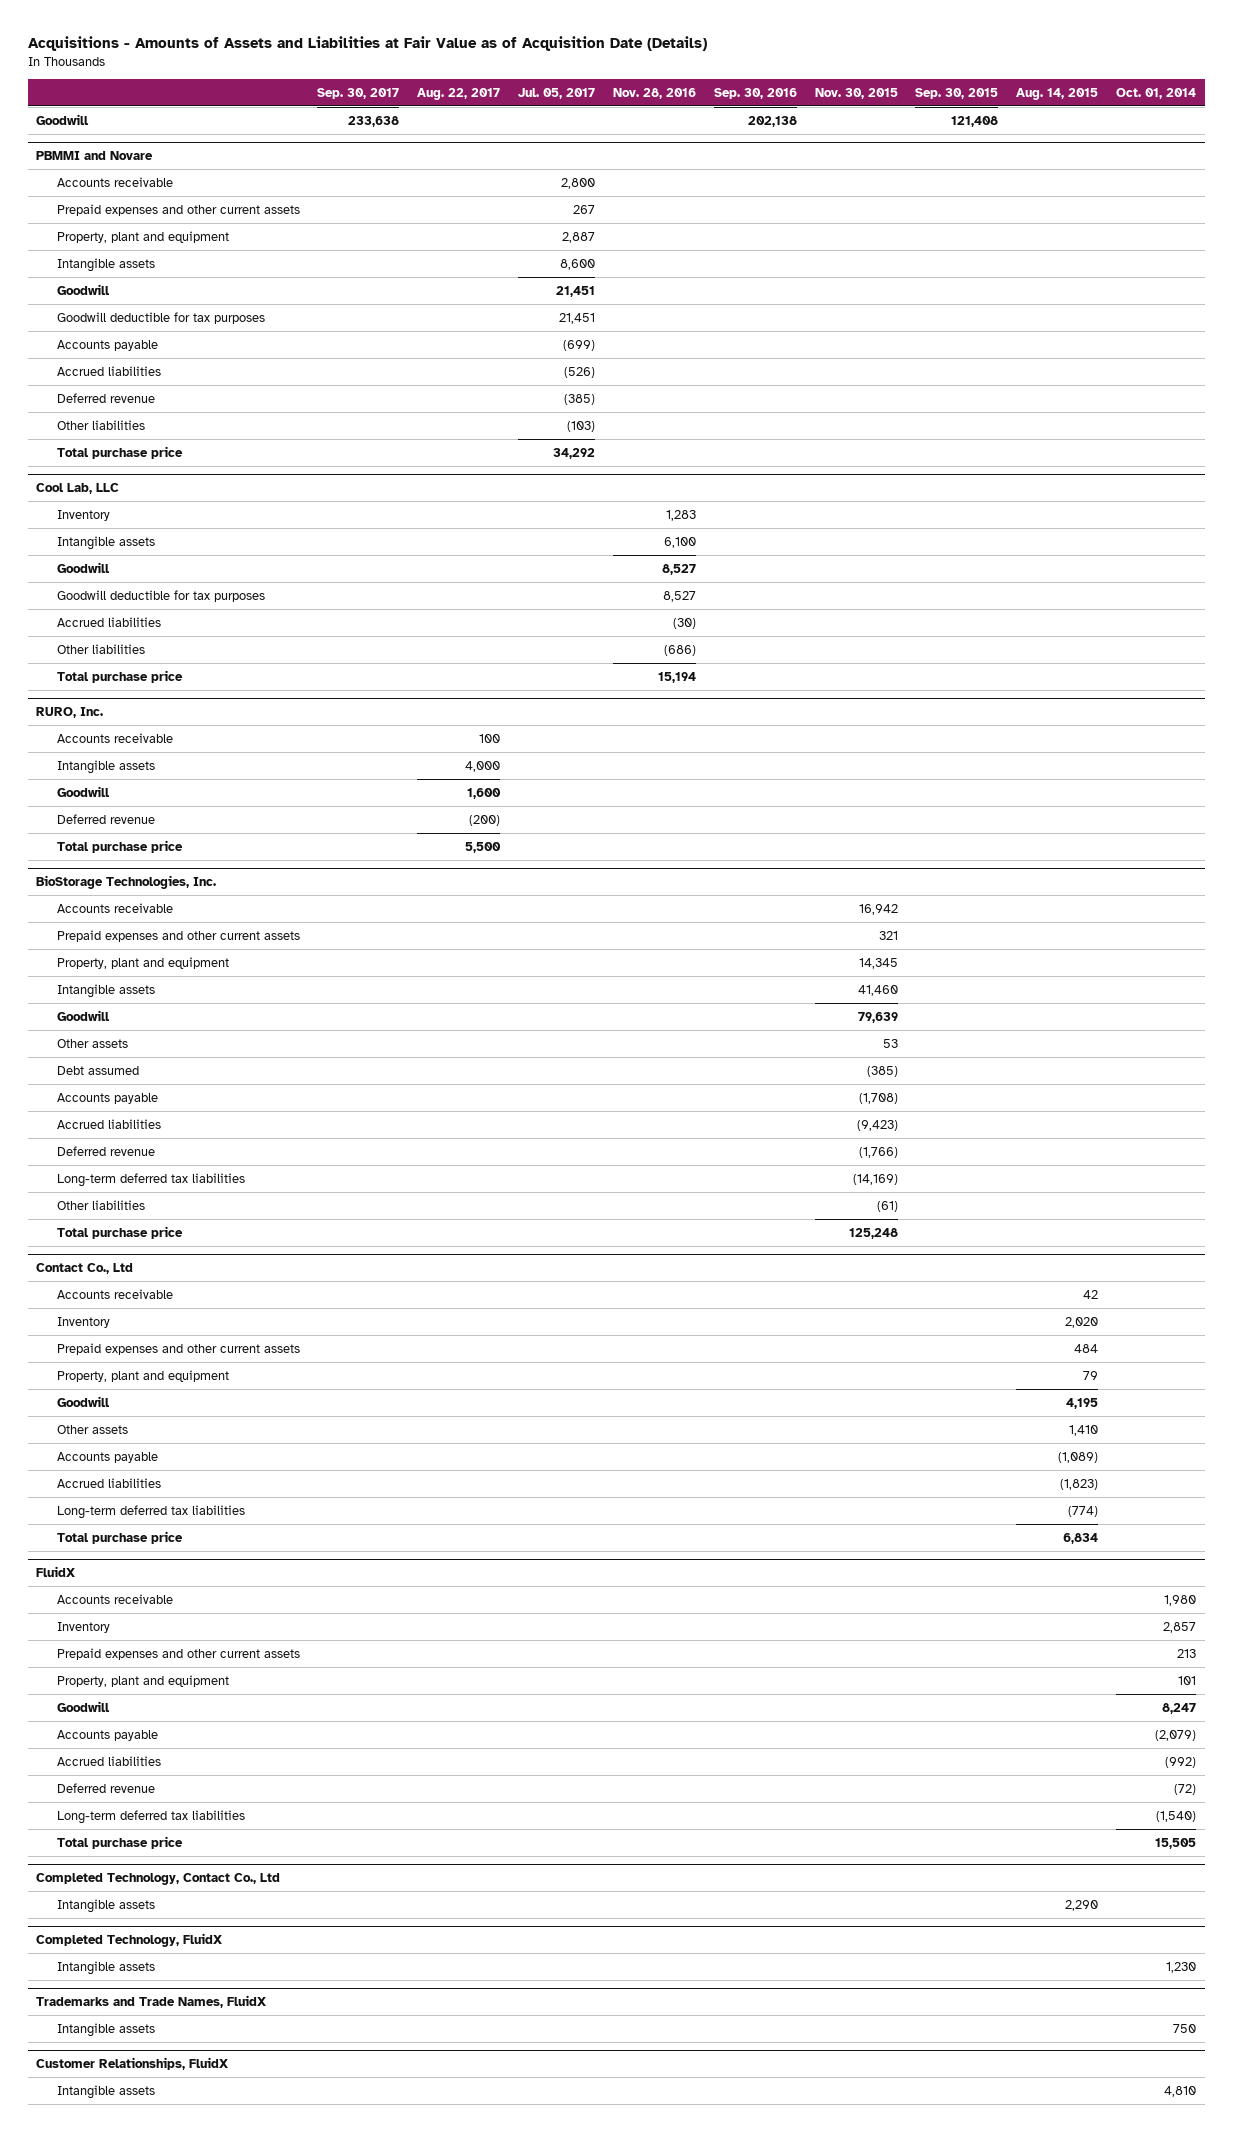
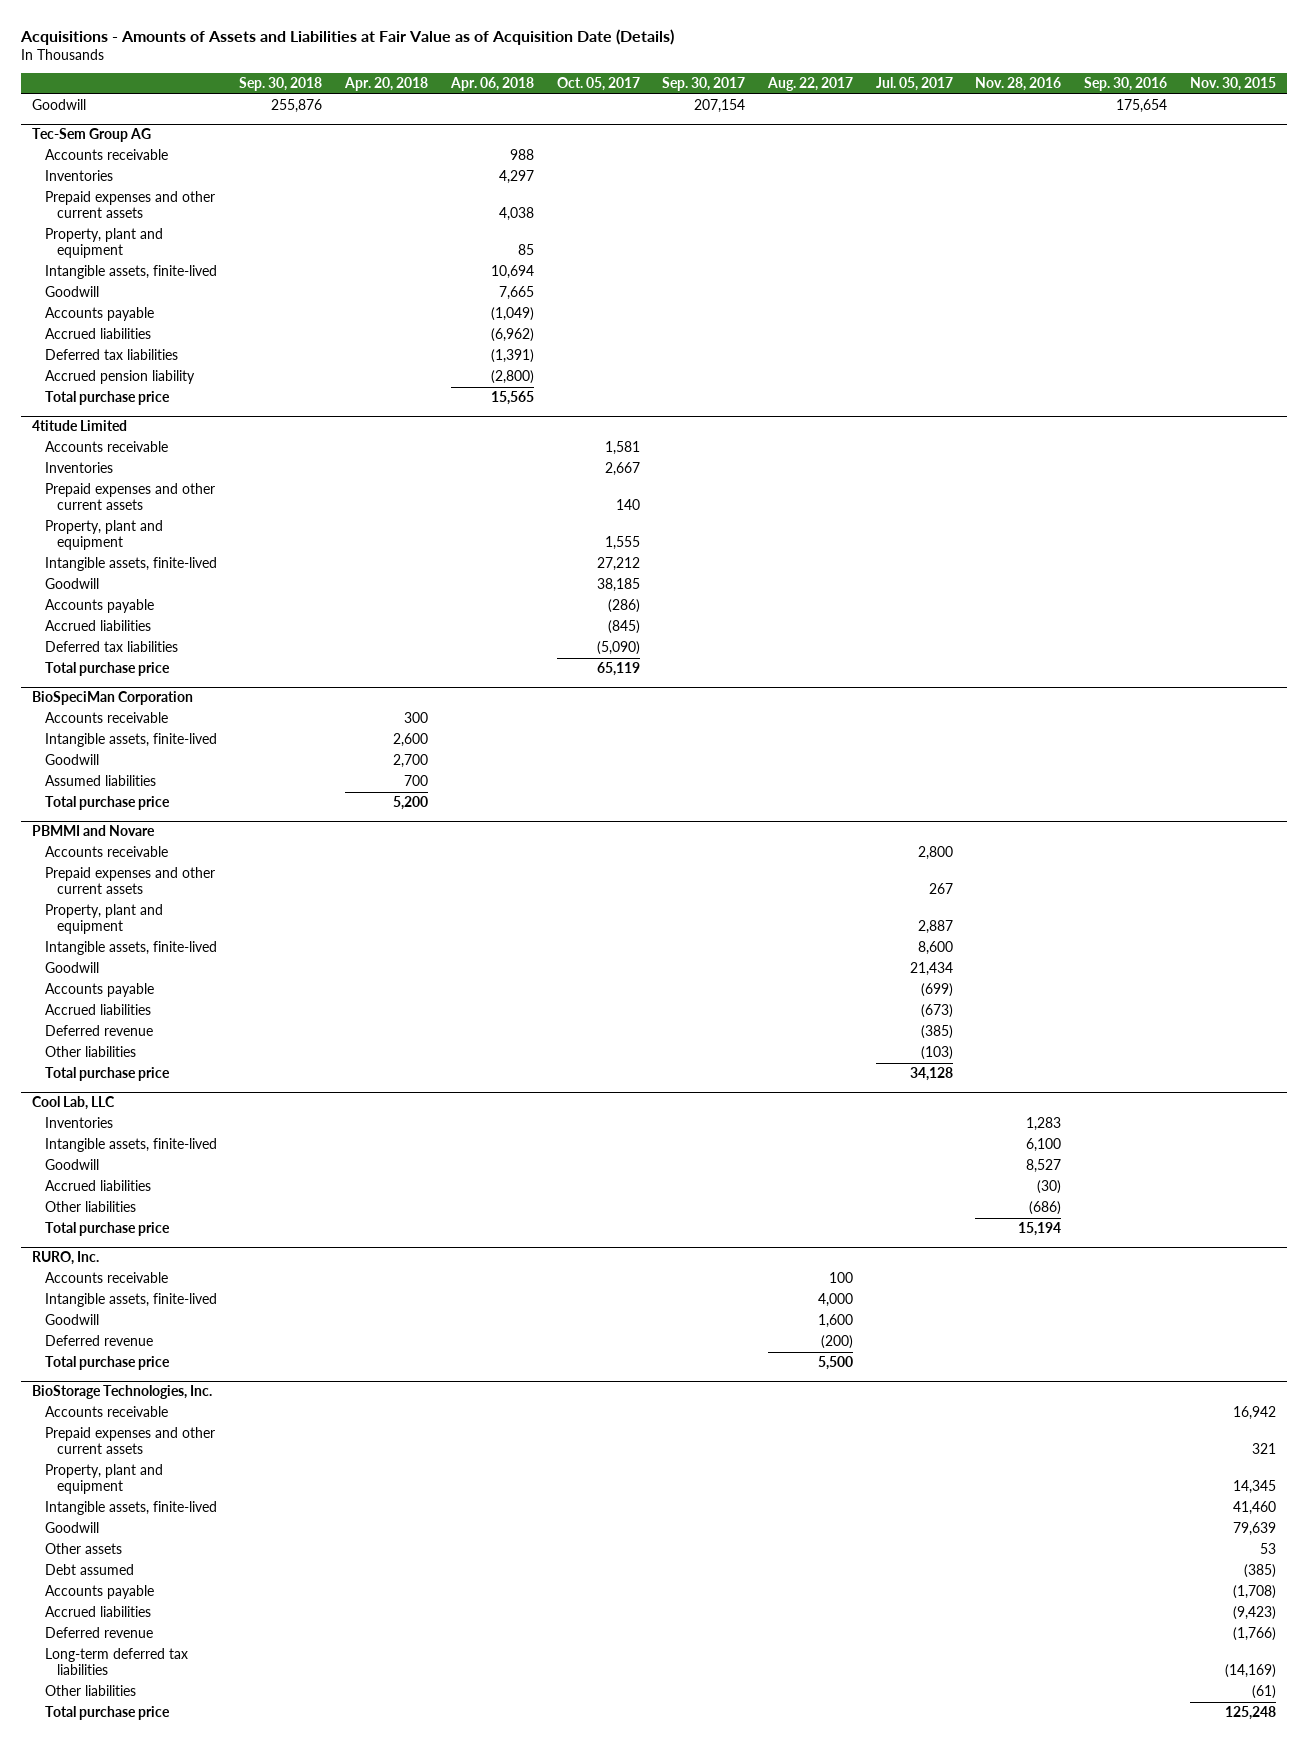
[915,88,999,100] Sep. 30, 2015 -> none
[1016,88,1099,101] Aug. 14, 2015 -> none
[1116,88,1197,100] Oct. 01, 2014 -> none
none -> [239,77,323,92] Sep. 30, 2018
none -> [344,77,429,92] Apr. 20, 2018
none -> [449,77,534,92] Apr. 06, 2018
none -> [556,77,640,92] Oct. 05, 2017
[348,115,400,127] 233,638 -> [694,99,746,114] 207,154
[747,115,797,127] 202,138 -> [1116,99,1168,114] 175,654
none -> [31,128,151,143] Tec-Sem Group AG
none -> [44,149,168,161] Accounts receivable
none -> [44,170,113,182] Inventories
none -> [44,191,215,219] Prepaid expenses and other current assets
none -> [44,228,163,259] Property, plant and equipment
none -> [44,265,217,280] Intangible assets, finite-lived
none -> [44,286,99,298] Goodwill
none -> [44,307,154,322] Accounts payable
none -> [44,328,151,340] Accrued liabilities
none -> [44,349,178,361] Deferred tax liabilities
none -> [44,370,195,385] Accrued pension liability
none -> [44,391,170,406] Total purchase price
none -> [31,420,127,432] 4titude Limited
none -> [44,441,168,453] Accounts receivable
none -> [44,462,113,474] Inventories
none -> [44,483,215,511] Prepaid expenses and other current assets
none -> [44,520,163,551] Property, plant and equipment
none -> [44,557,217,572] Intangible assets, finite-lived
none -> [44,578,99,590] Goodwill
none -> [44,599,154,614] Accounts payable
none -> [44,620,151,632] Accrued liabilities
none -> [44,641,178,653] Deferred tax liabilities
none -> [44,662,170,677] Total purchase price
none -> [31,691,193,706] BioSpeciMan Corporation
none -> [44,712,168,724] Accounts receivable
none -> [44,733,217,748] Intangible assets, finite-lived
none -> [44,754,99,766] Goodwill
none -> [44,775,156,787] Assumed liabilities
none -> [44,796,170,811] Total purchase price
[56,311,265,324] Goodwill deductible for tax purposes -> none
[56,257,155,272] Intangible assets -> [44,941,217,956] Intangible assets, finite-lived
[556,285,596,297] 21,451 -> [909,962,953,977] 21,434
[564,366,596,378] (526) -> [920,1004,953,1019] (673)
[553,447,596,459] 34,292 -> [909,1067,953,1082] 34,128
[56,509,110,521] Inventory -> [44,1117,113,1129] Inventories
[56,535,155,550] Intangible assets -> [44,1138,217,1153] Intangible assets, finite-lived
[56,589,265,602] Goodwill deductible for tax purposes -> none
[56,759,155,774] Intangible assets -> [44,1293,217,1308] Intangible assets, finite-lived
[56,983,155,998] Intangible assets -> [44,1501,217,1516] Intangible assets, finite-lived
[36,1263,134,1275] Contact Co., Ltd -> none
[56,1288,173,1299] Accounts receivable -> none
[56,1316,110,1328] Inventory -> none
[56,1342,300,1355] Prepaid expenses and other current assets -> none
[56,1369,229,1382] Property, plant and equipment -> none
[56,1395,110,1407] Goodwill -> none
[56,1424,128,1434] Other assets -> none
[56,1451,158,1463] Accounts payable -> none
[56,1477,161,1488] Accrued liabilities -> none
[56,1504,245,1519] Long-term deferred tax liabilities -> none
[56,1530,183,1544] Total purchase price -> none
[36,1566,76,1578] FluidX -> none
[56,1593,173,1604] Accounts receivable -> none
[56,1621,110,1633] Inventory -> none
[56,1647,300,1660] Prepaid expenses and other current assets -> none
[56,1674,229,1687] Property, plant and equipment -> none
[56,1700,110,1712] Goodwill -> none
[56,1729,158,1741] Accounts payable -> none
[56,1755,161,1766] Accrued liabilities -> none
[56,1782,155,1793] Deferred revenue -> none
[56,1809,245,1824] Long-term deferred tax liabilities -> none
[56,1835,183,1849] Total purchase price -> none
[36,1873,281,1886] Completed Technology, Contact Co., Ltd -> none
[56,1898,155,1913] Intangible assets -> none
[36,1933,223,1948] Completed Technology, FluidX -> none
[56,1960,155,1975] Intangible assets -> none
[36,1995,267,2009] Trademarks and Trade Names, FluidX -> none
[56,2022,155,2037] Intangible assets -> none
[36,2057,229,2071] Customer Relationships, FluidX -> none
[56,2084,155,2099] Intangible assets -> none

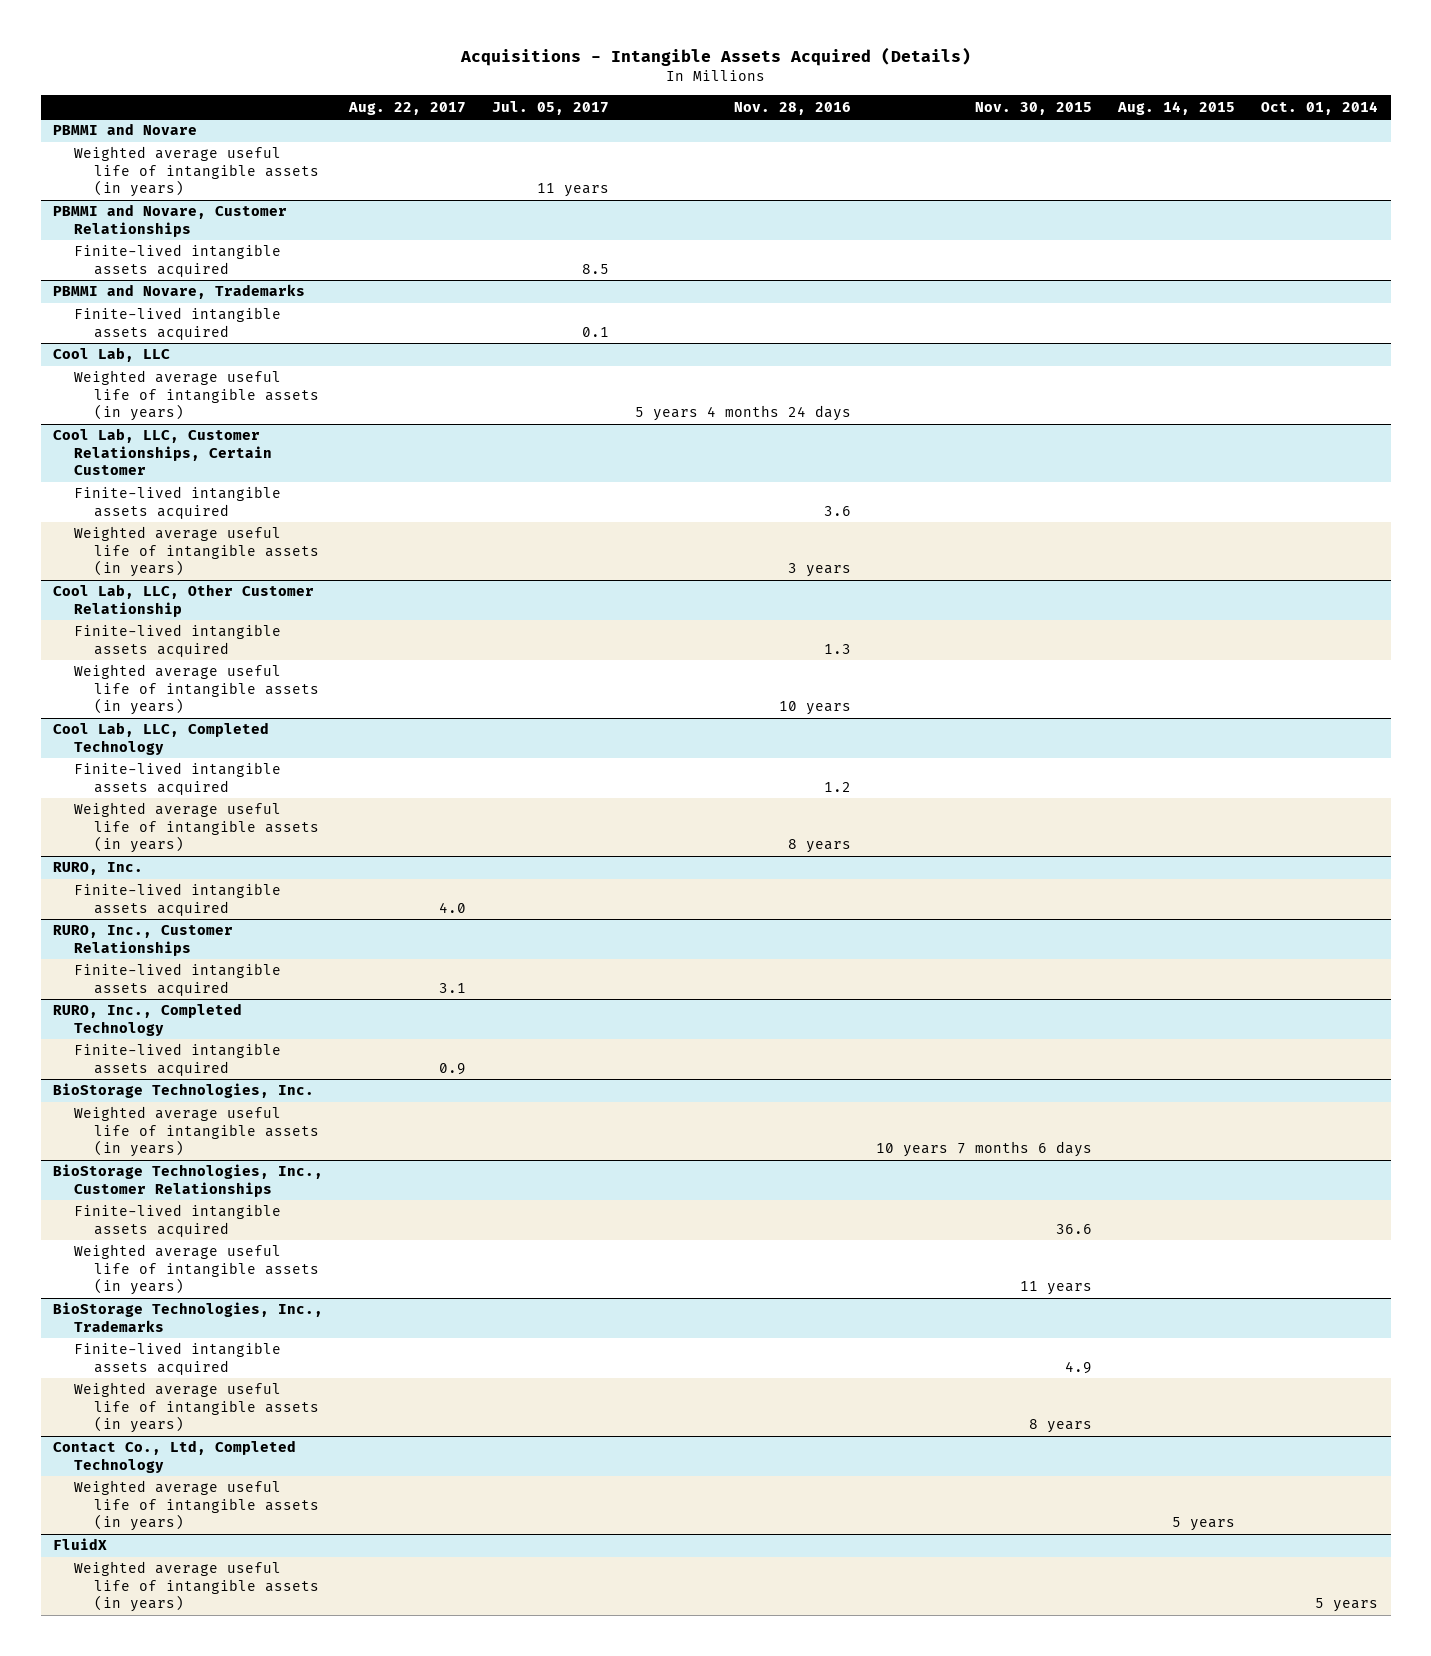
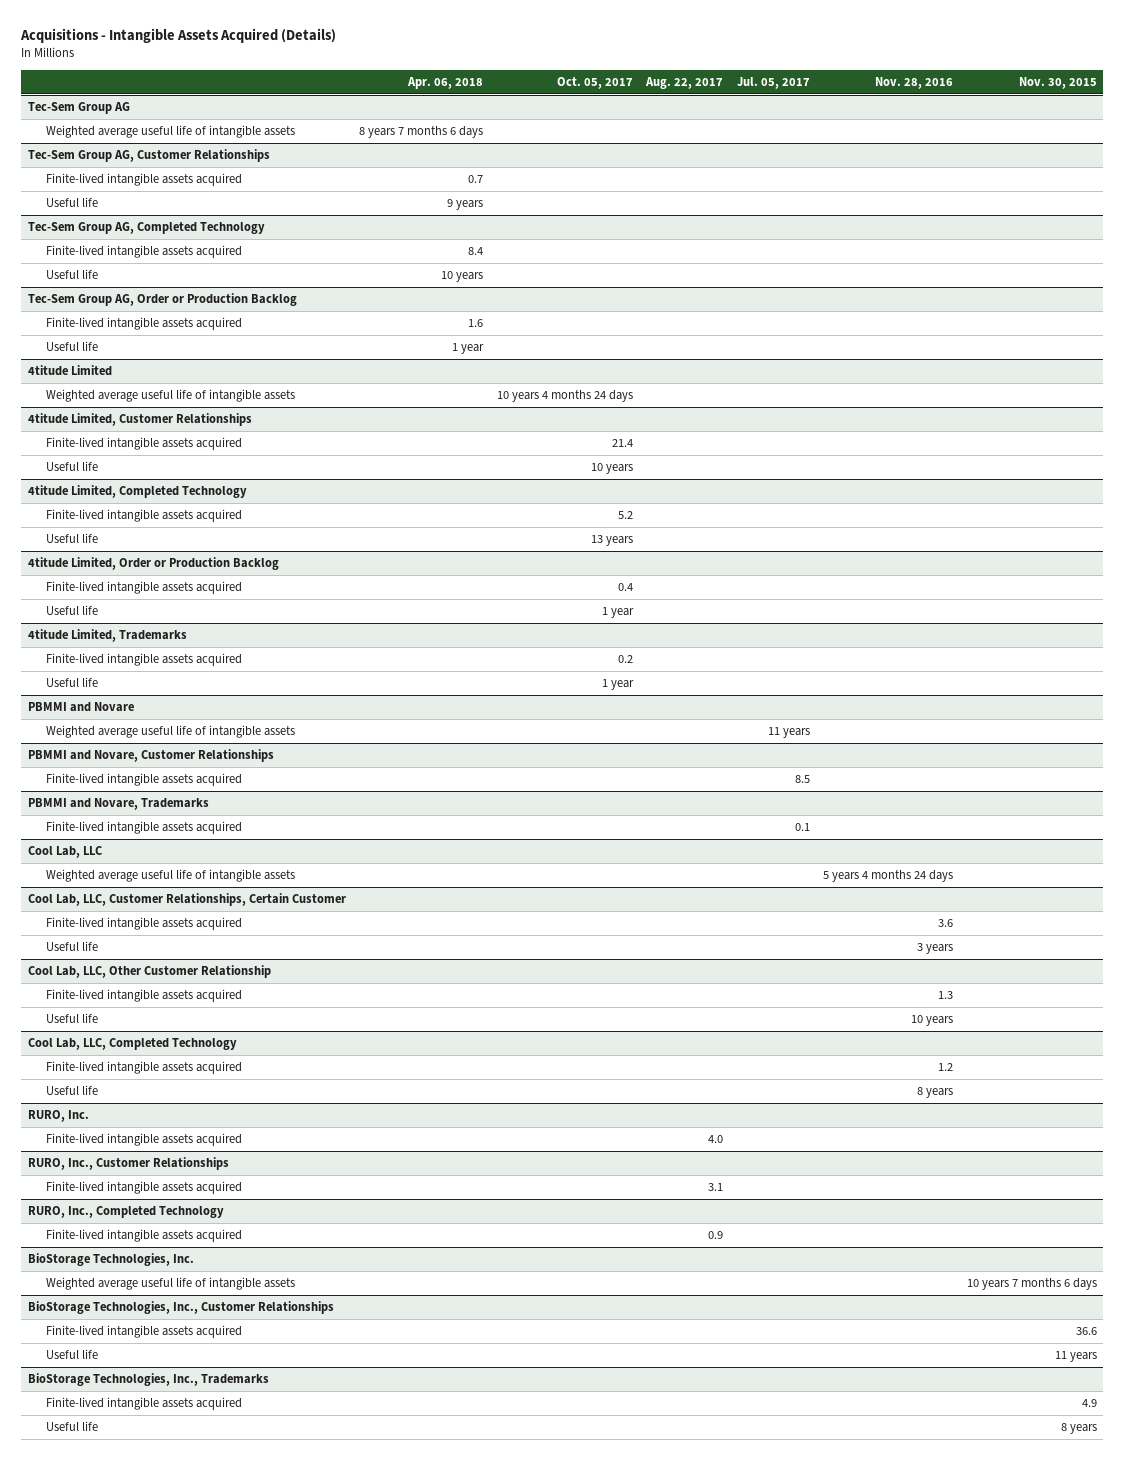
[1117,100,1236,115] Aug. 14, 2015 -> none
[1260,100,1378,115] Oct. 01, 2014 -> none
none -> [407,76,484,89] Apr. 06, 2018
none -> [556,76,633,89] Oct. 05, 2017
none -> [27,102,130,115] Tec-Sem Group AG
none -> [46,125,296,139] Weighted average useful life of intangible assets
none -> [27,149,270,163] Tec-Sem Group AG, Customer Relationships
none -> [46,173,243,187] Finite-lived intangible assets acquired
none -> [46,197,99,208] Useful life
none -> [27,222,265,235] Tec-Sem Group AG, Completed Technology
none -> [46,245,243,259] Finite-lived intangible assets acquired
none -> [46,269,99,280] Useful life
none -> [27,293,297,307] Tec-Sem Group AG, Order or Production Backlog
none -> [46,317,243,331] Finite-lived intangible assets acquired
none -> [46,341,99,352] Useful life
none -> [27,365,112,377] 4titude Limited
none -> [46,389,296,403] Weighted average useful life of intangible assets
none -> [27,413,252,427] 4titude Limited, Customer Relationships
none -> [46,437,243,451] Finite-lived intangible assets acquired
none -> [46,461,99,472] Useful life
none -> [27,485,247,499] 4titude Limited, Completed Technology
none -> [46,509,243,523] Finite-lived intangible assets acquired
none -> [46,533,99,544] Useful life
none -> [27,557,279,571] 4titude Limited, Order or Production Backlog
none -> [46,581,243,595] Finite-lived intangible assets acquired
none -> [46,605,99,616] Useful life
none -> [27,629,187,643] 4titude Limited, Trademarks
none -> [46,653,243,667] Finite-lived intangible assets acquired
none -> [46,677,99,688] Useful life
[73,146,320,198] Weighted average useful life of intangible assets (in years) -> [46,725,296,739] Weighted average useful life of intangible assets
[73,370,320,422] Weighted average useful life of intangible assets (in years) -> [46,869,296,883] Weighted average useful life of intangible assets
[73,526,320,578] Weighted average useful life of intangible assets (in years) -> none
none -> [46,941,99,952] Useful life
[73,664,320,716] Weighted average useful life of intangible assets (in years) -> none
none -> [46,1013,99,1024] Useful life
[73,802,320,854] Weighted average useful life of intangible assets (in years) -> none
none -> [46,1085,99,1096] Useful life
[73,1106,320,1158] Weighted average useful life of intangible assets (in years) -> [46,1277,296,1291] Weighted average useful life of intangible assets
[73,1244,320,1296] Weighted average useful life of intangible assets (in years) -> none
none -> [46,1349,99,1360] Useful life
[73,1382,320,1434] Weighted average useful life of intangible assets (in years) -> none
[53,1440,297,1473] Contact Co., Ltd, Completed Technology -> none
[73,1480,320,1532] Weighted average useful life of intangible assets (in years) -> none
[53,1538,108,1551] FluidX -> none
[73,1561,320,1613] Weighted average useful life of intangible assets (in years) -> none
none -> [46,1421,99,1432] Useful life

